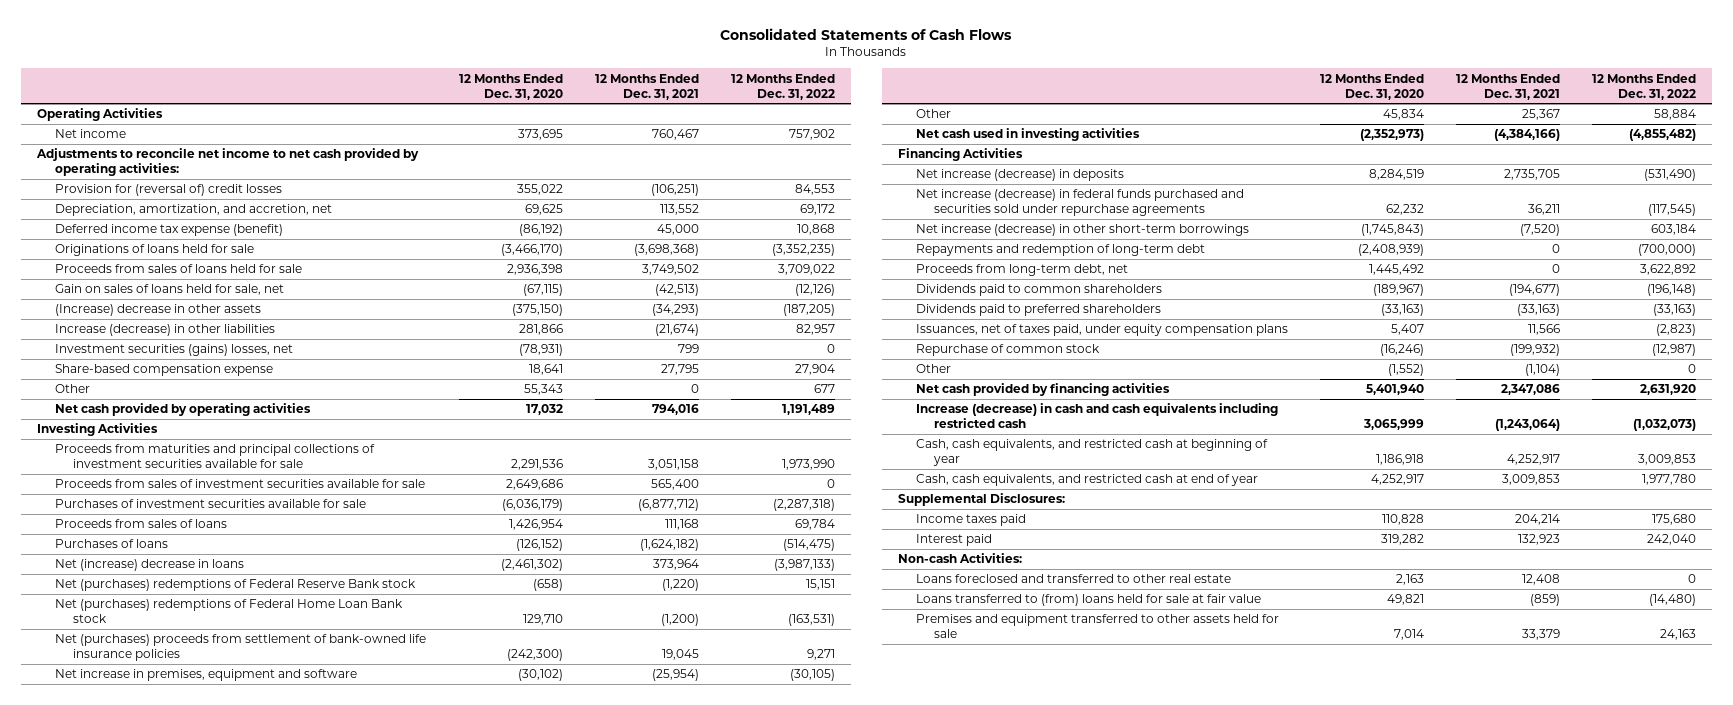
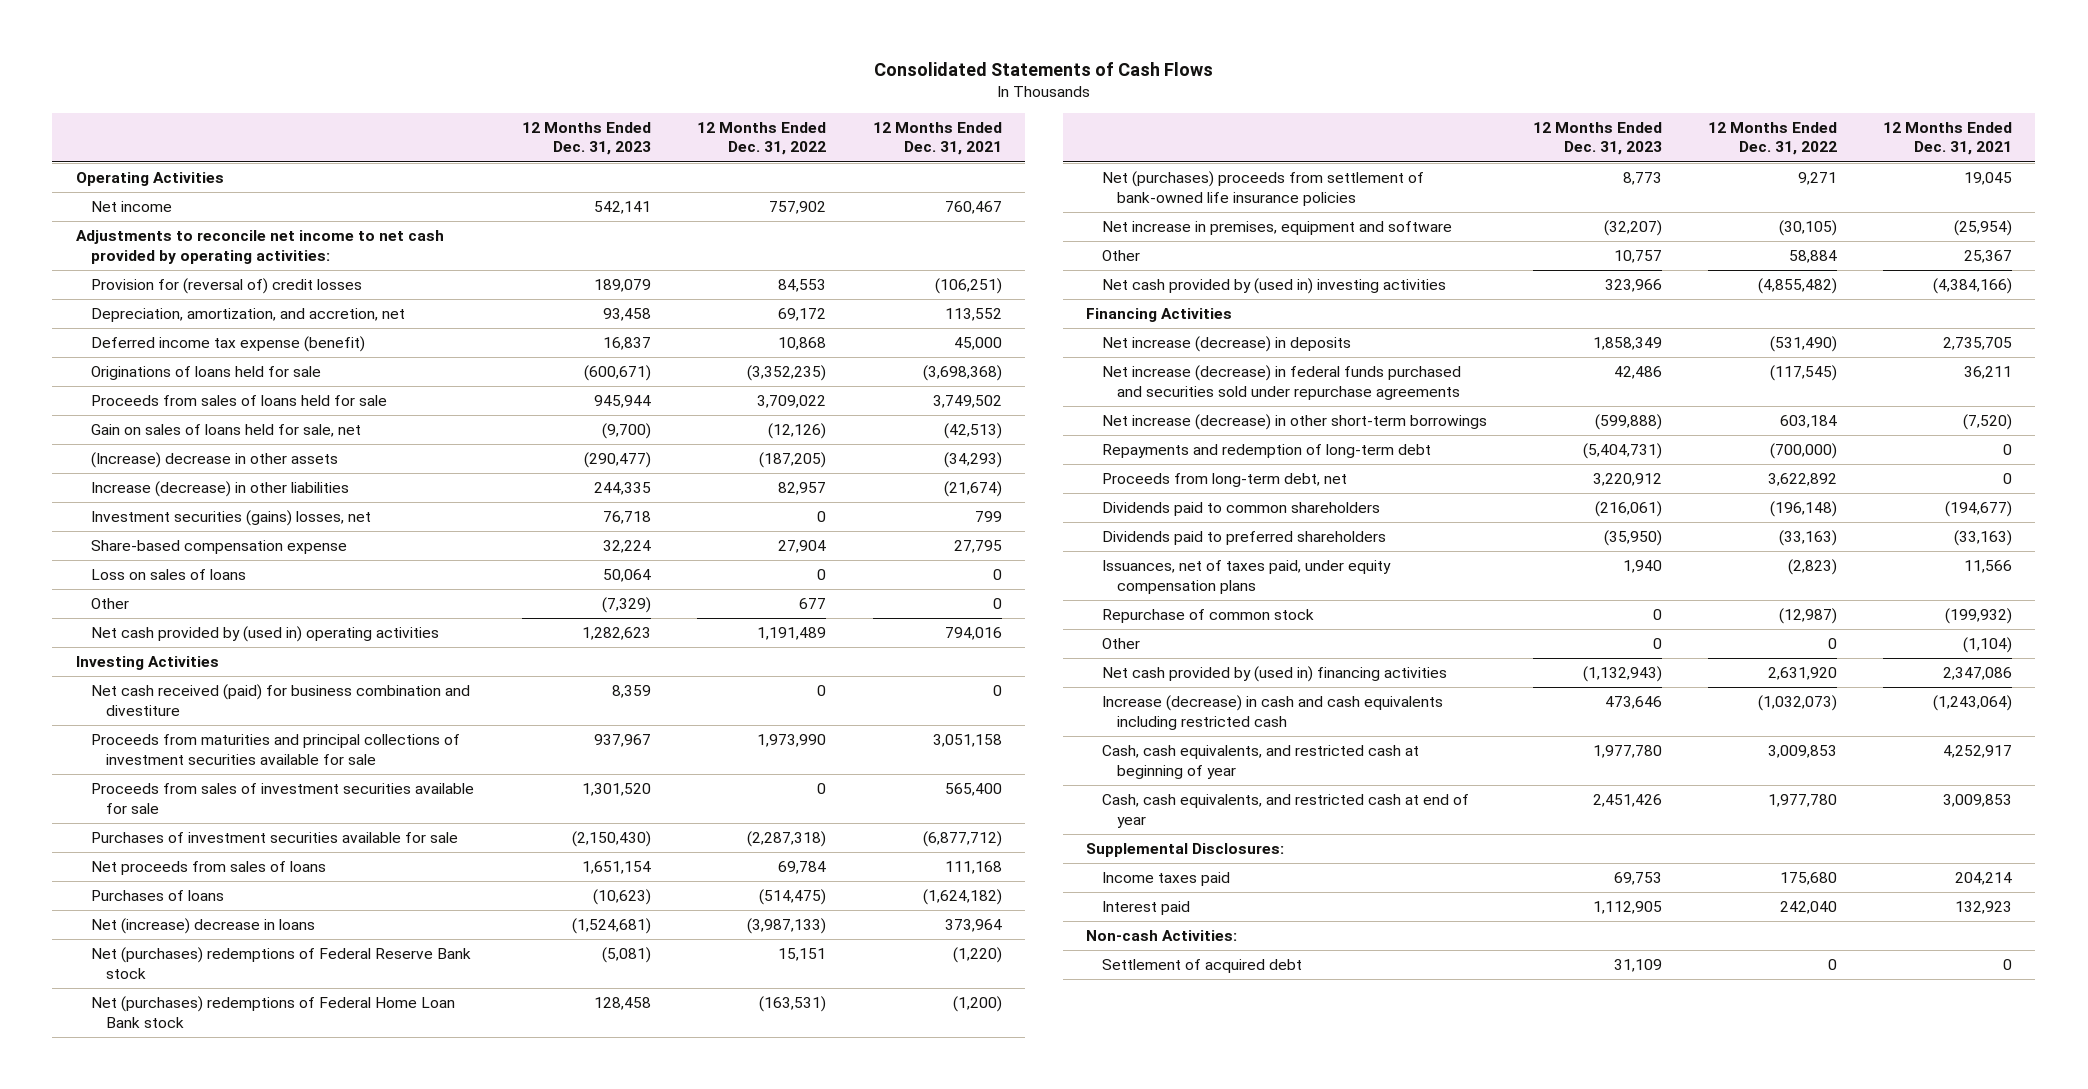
[459,73,564,100] 12 Months Ended Dec. 31, 2020 -> none
none -> [522,121,652,156] 12 Months Ended Dec. 31, 2023
none -> [90,569,246,581] Loss on sales of loans
[55,403,312,417] Net cash provided by operating activities -> [90,626,439,643] Net cash provided by (used in) operating activities
none -> [90,684,470,716] Net cash received (paid) for business combination and divestiture
[55,519,228,529] Proceeds from sales of loans -> [90,861,326,876] Net proceeds from sales of loans
[915,128,1140,142] Net cash used in investing activities -> [1101,278,1446,295] Net cash provided by (used in) investing activities
[915,383,1170,397] Net cash provided by financing activities -> [1101,666,1447,683] Net cash provided by (used in) financing activities
[915,574,1231,584] Loans foreclosed and transferred to other real estate -> none
[915,594,1261,607] Loans transferred to (from) loans held for sale at fair value -> none
[915,614,1279,639] Premises and equipment transferred to other assets held for sale -> none
none -> [1101,959,1302,974] Settlement of acquired debt

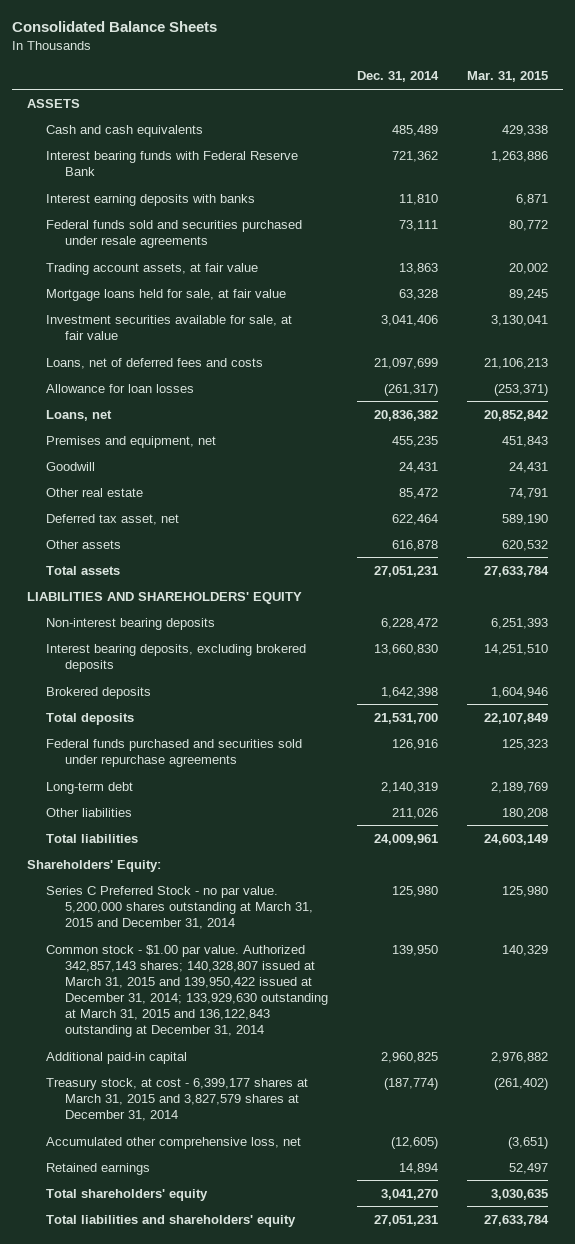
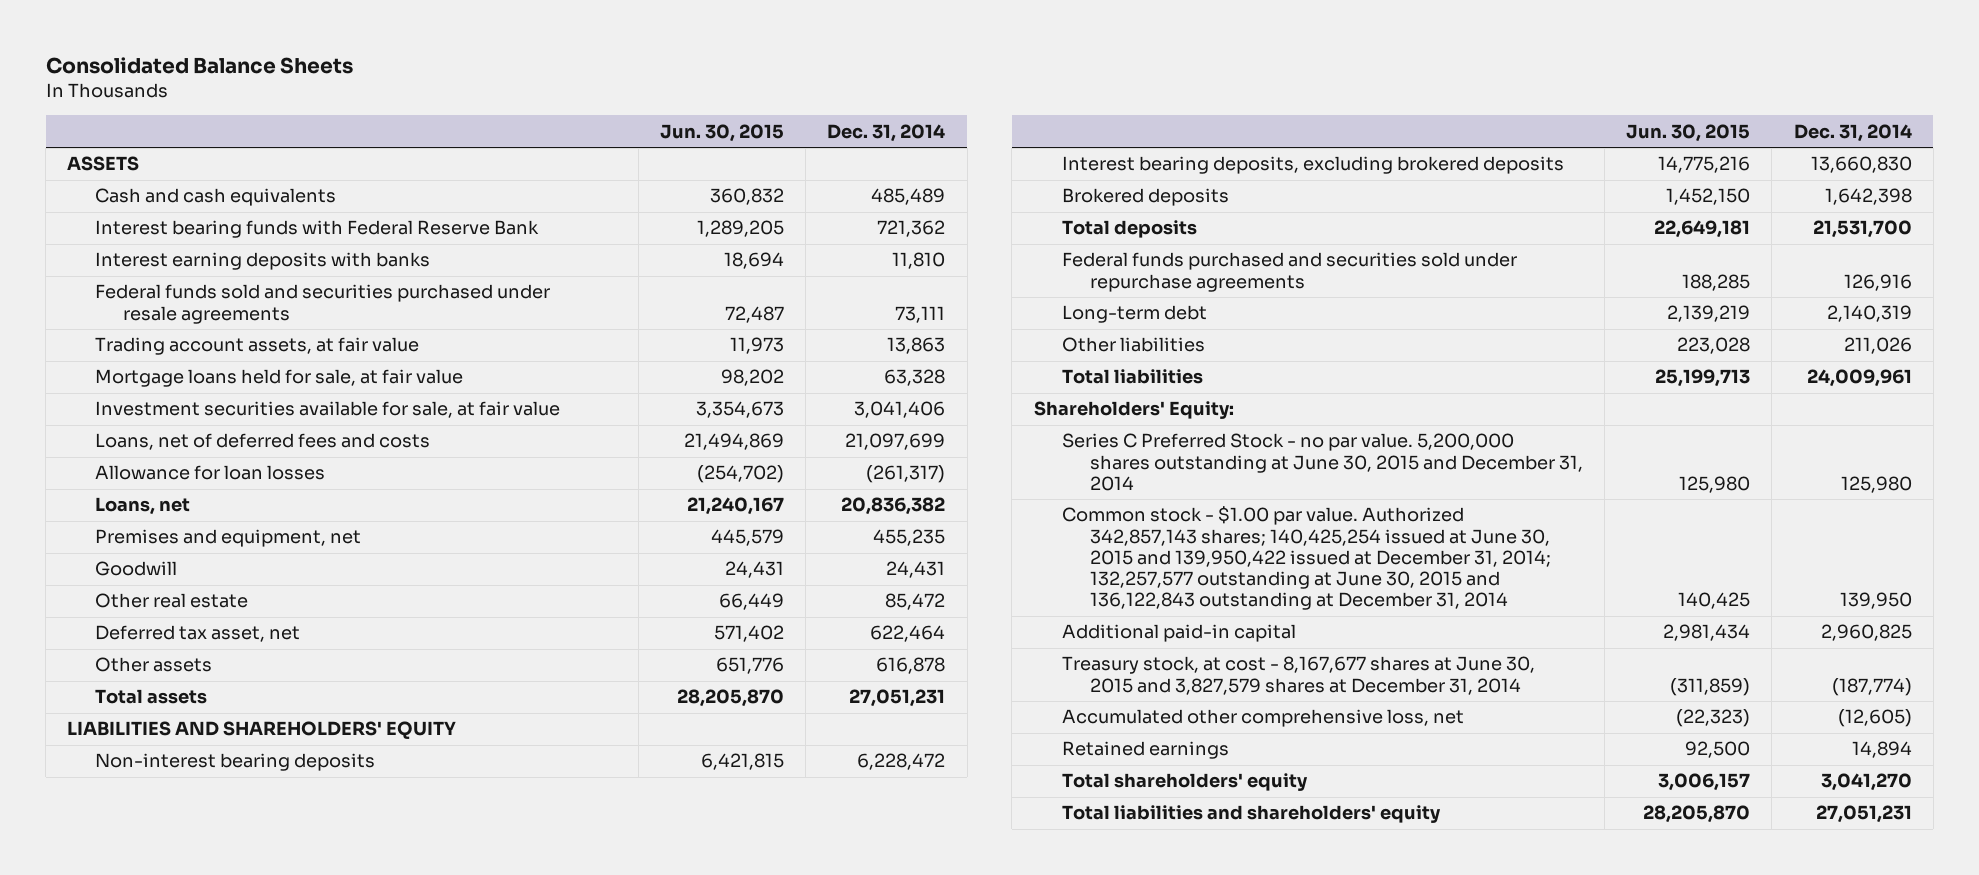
[467,71,549,83] Mar. 31, 2015 -> none
none -> [659,123,784,142] Jun. 30, 2015
[45,885,314,929] Series C Preferred Stock - no par value. 5,200,000 shares outstanding at March 31, 2015 and December 31, 2014 -> [1061,433,1583,491] Series C Preferred Stock - no par value. 5,200,000 shares outstanding at June 30, 2015 and December 31, 2014
[45,944,329,1038] Common stock - $1.00 par value. Authorized 342,857,143 shares; 140,328,807 issued at March 31, 2015 and 139,950,422 issued at December 31, 2014; 133,929,630 outstanding at March 31, 2015 and 136,122,843 outstanding at December 31, 2014 -> [1061,506,1551,611] Common stock - $1.00 par value. Authorized 342,857,143 shares; 140,425,254 issued at June 30, 2015 and 139,950,422 issued at December 31, 2014; 132,257,577 outstanding at June 30, 2015 and 136,122,843 outstanding at December 31, 2014
[45,1077,308,1121] Treasury stock, at cost - 6,399,177 shares at March 31, 2015 and 3,827,579 shares at December 31, 2014 -> [1061,656,1535,695] Treasury stock, at cost - 8,167,677 shares at June 30, 2015 and 3,827,579 shares at December 31, 2014

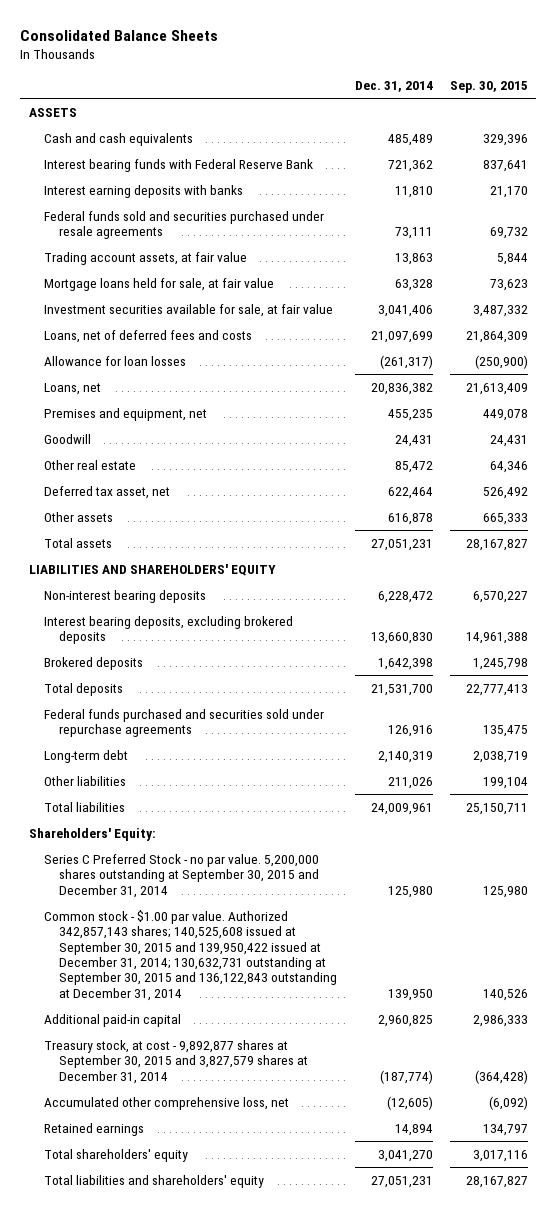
[659,123,784,142] Jun. 30, 2015 -> none
none -> [449,80,528,93] Sep. 30, 2015
[1061,433,1583,491] Series C Preferred Stock - no par value. 5,200,000 shares outstanding at June 30, 2015 and December 31, 2014 -> [44,853,320,898] Series C Preferred Stock - no par value. 5,200,000 shares outstanding at September 30, 2015 and December 31, 2014
[1061,506,1551,611] Common stock - $1.00 par value. Authorized 342,857,143 shares; 140,425,254 issued at June 30, 2015 and 139,950,422 issued at December 31, 2014; 132,257,577 outstanding at June 30, 2015 and 136,122,843 outstanding at December 31, 2014 -> [44,909,338,1001] Common stock - $1.00 par value. Authorized 342,857,143 shares; 140,525,608 issued at September 30, 2015 and 139,950,422 issued at December 31, 2014; 130,632,731 outstanding at September 30, 2015 and 136,122,843 outstanding at December 31, 2014
[1061,656,1535,695] Treasury stock, at cost - 8,167,677 shares at June 30, 2015 and 3,827,579 shares at December 31, 2014 -> [44,1039,309,1084] Treasury stock, at cost - 9,892,877 shares at September 30, 2015 and 3,827,579 shares at December 31, 2014

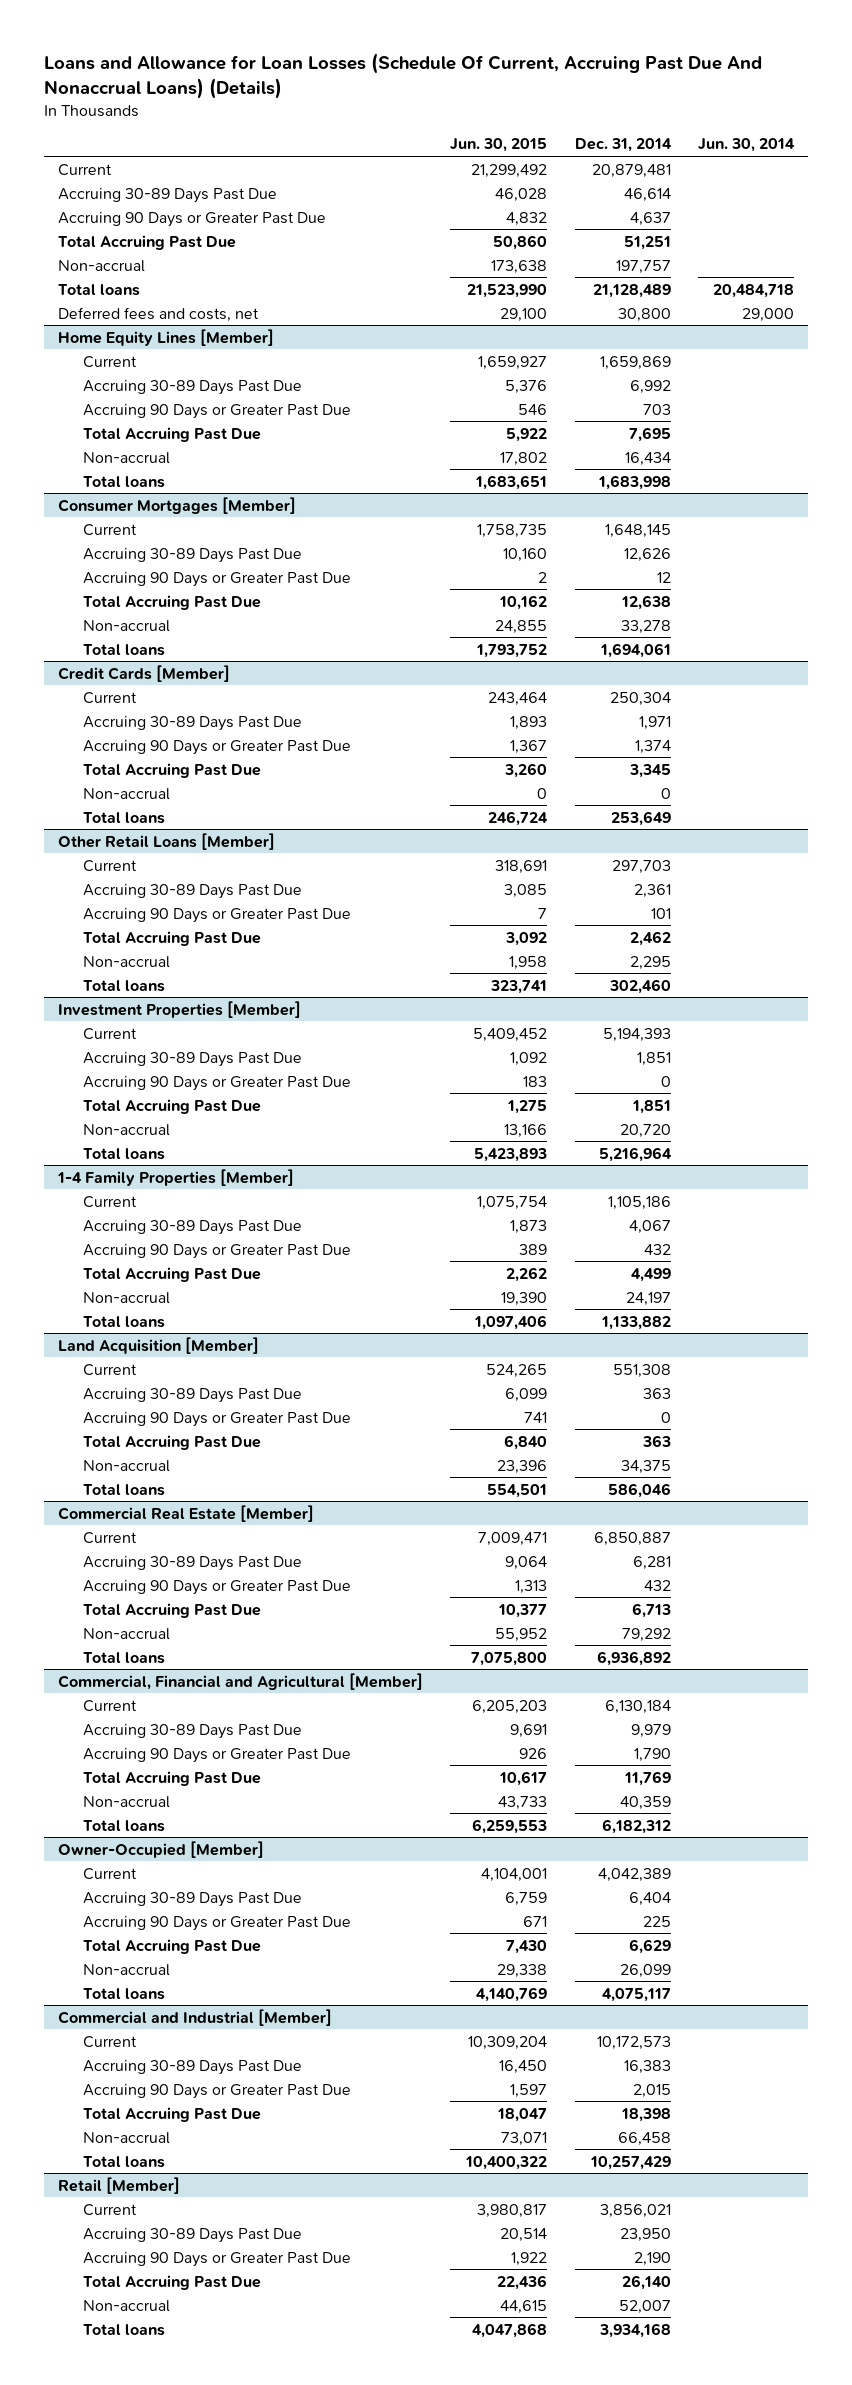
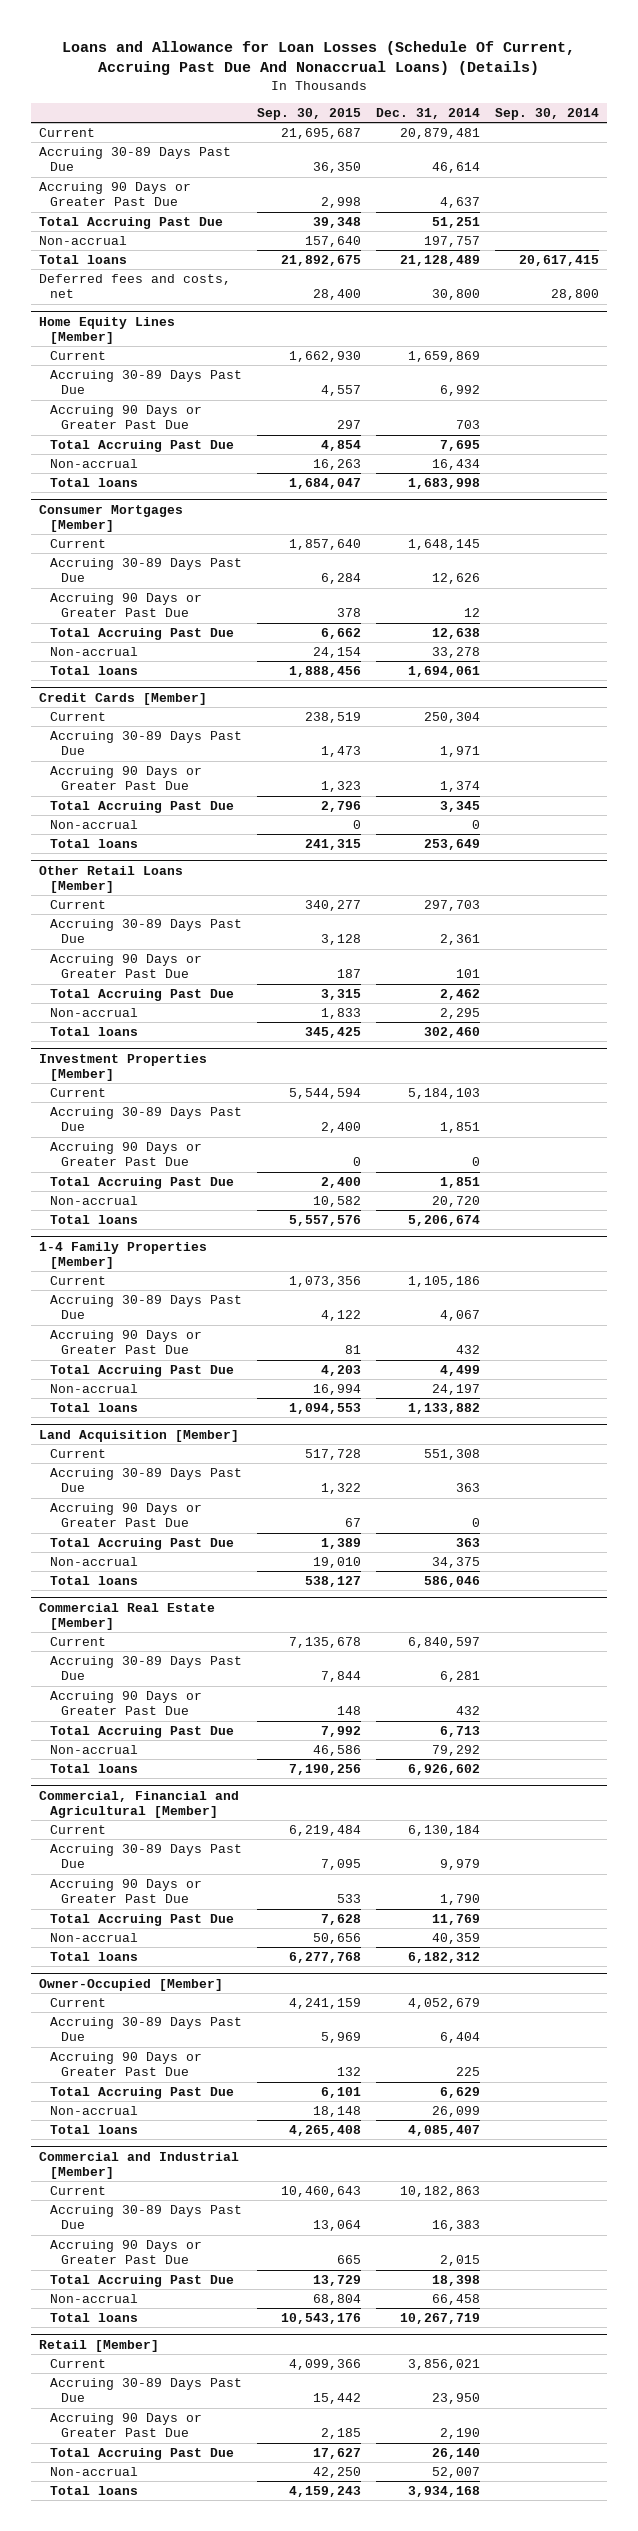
[450,138,548,153] Jun. 30, 2015 -> none
[698,138,796,153] Jun. 30, 2014 -> none
none -> [256,108,361,121] Sep. 30, 2015
none -> [495,108,600,121] Sep. 30, 2014
[602,1027,671,1042] 5,194,393 -> [408,1087,481,1099] 5,184,103
[598,1146,672,1162] 5,216,964 -> [408,1214,481,1226] 5,206,674
[593,1531,671,1546] 6,850,887 -> [408,1636,481,1648] 6,840,597
[596,1650,671,1666] 6,936,892 -> [408,1763,481,1775] 6,926,602
[597,1867,671,1882] 4,042,389 -> [408,1997,481,2009] 4,052,679
[601,1987,671,2002] 4,075,117 -> [408,2124,481,2136] 4,085,407
[596,2035,671,2050] 10,172,573 -> [400,2185,481,2197] 10,182,863
[589,2155,671,2170] 10,257,429 -> [400,2312,481,2324] 10,267,719

